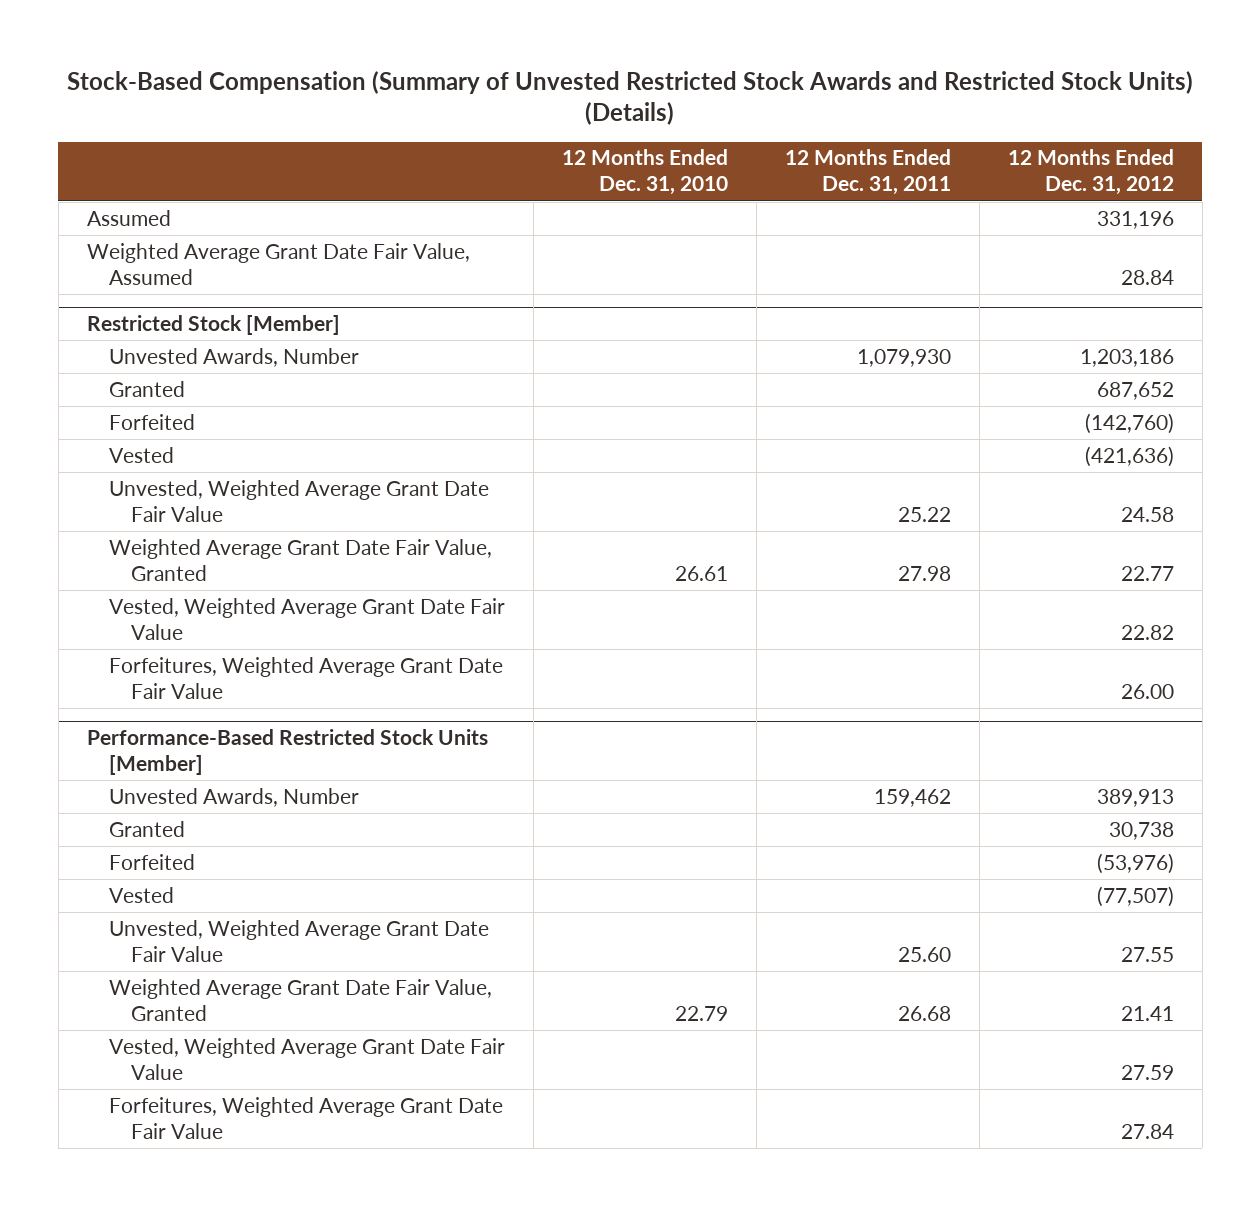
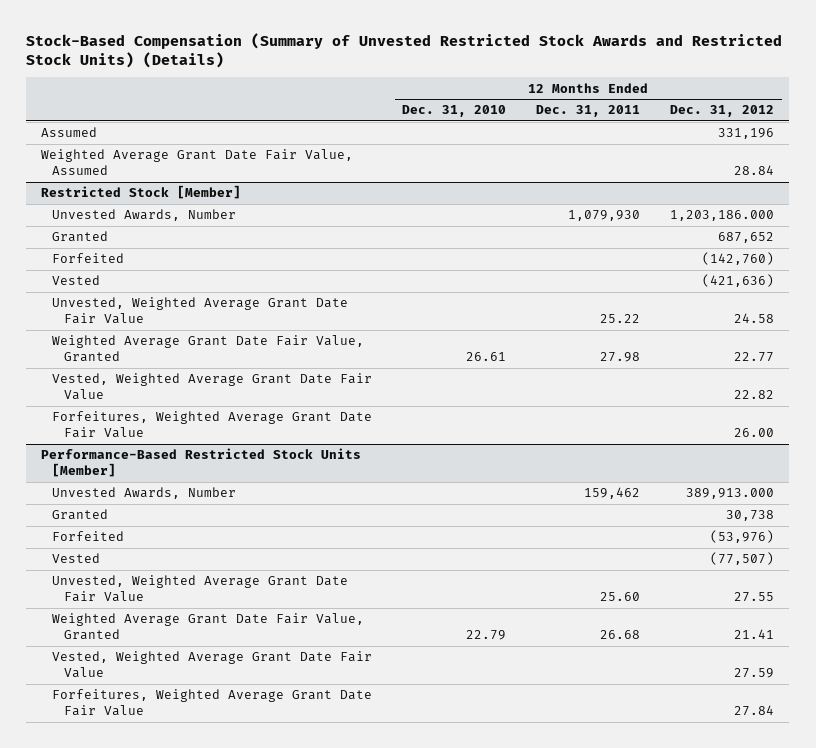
[1079,348,1174,367] 1,203,186 -> [670,210,775,222] 1,203,186.000
[1096,788,1174,807] 389,913 -> [686,488,775,500] 389,913.000

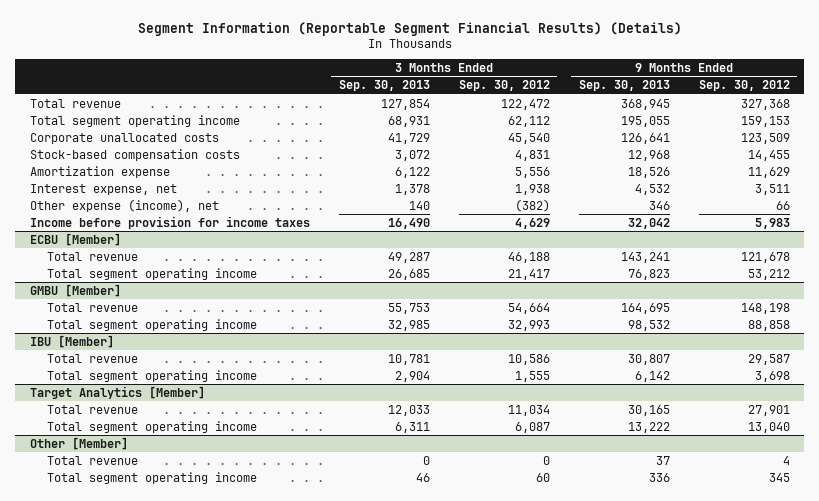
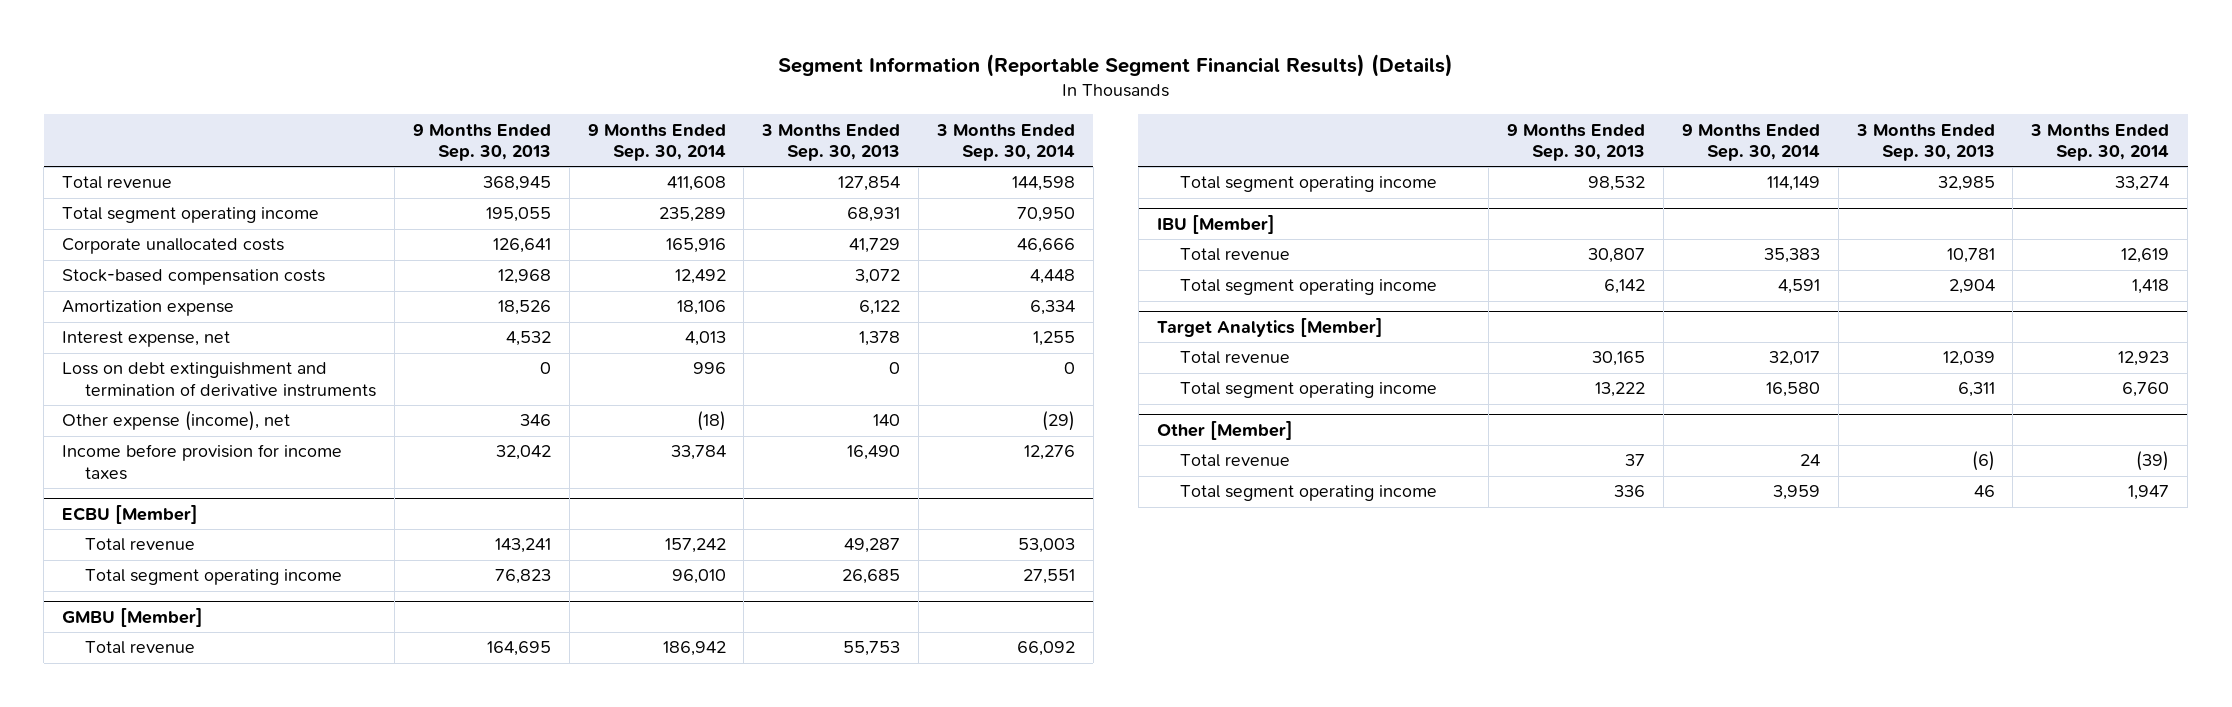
[458,80,550,92] Sep. 30, 2012 -> none
[698,80,790,92] Sep. 30, 2012 -> none
none -> [587,123,726,161] 9 Months Ended Sep. 30, 2014
none -> [935,123,1075,161] 3 Months Ended Sep. 30, 2014
none -> [62,362,377,397] Loss on debt extinguishment and termination of derivative instruments
[387,404,430,416] 12,033 -> [1942,351,1995,367] 12,039
[422,455,430,465] 0 -> [1971,451,1995,472] (6)

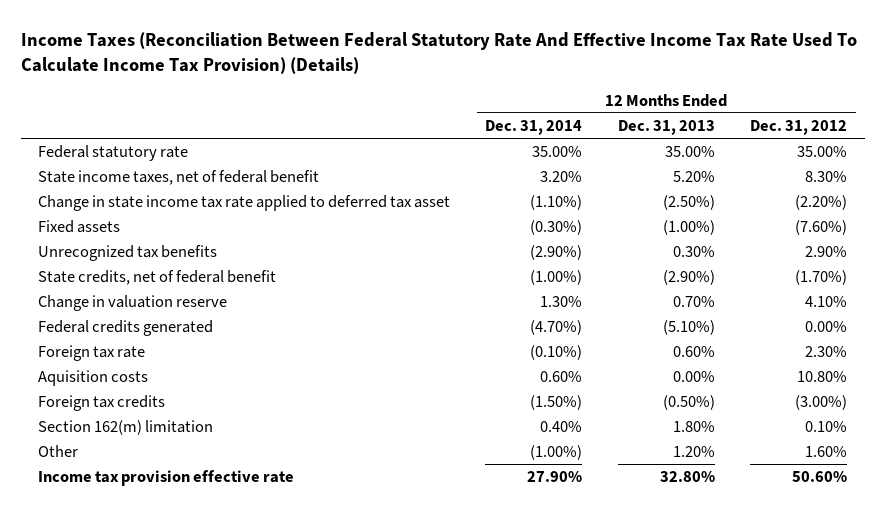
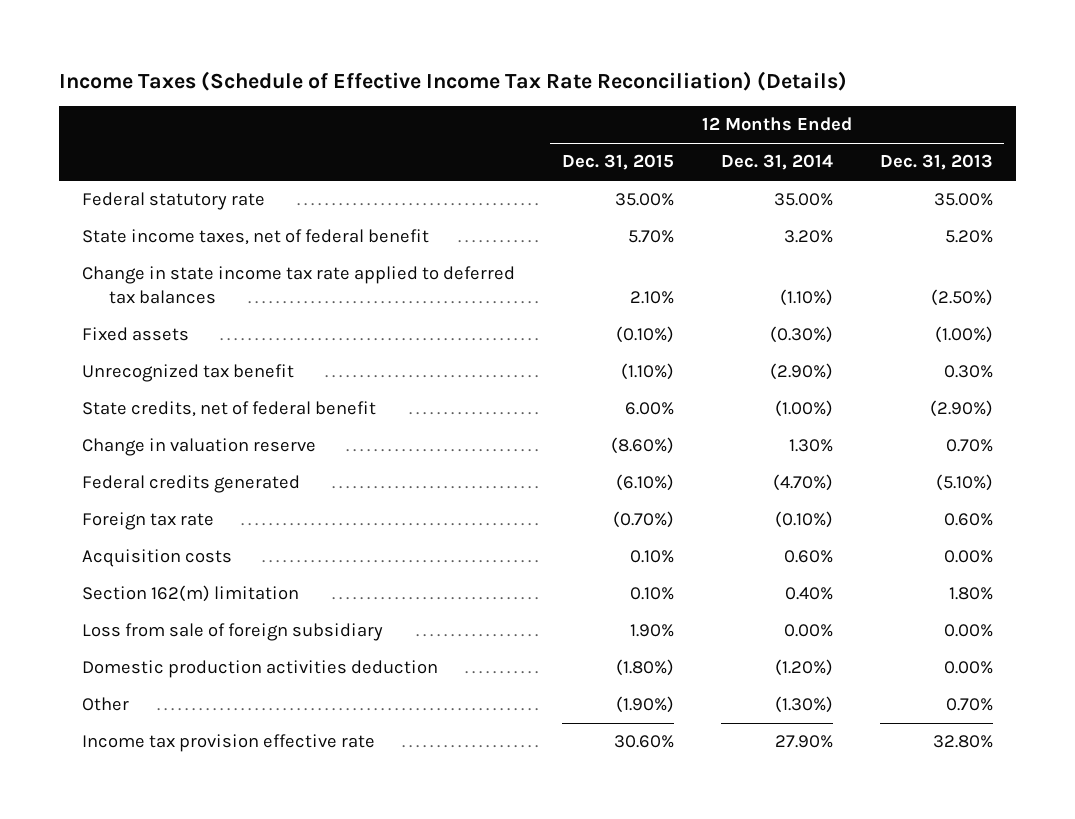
[20,31,857,75] Income Taxes (Reconciliation Between Federal Statutory Rate And Effective Income Tax Rate Used To Calculate Income Tax Provision) (Details) -> [58,70,847,91] Income Taxes (Schedule of Effective Income Tax Rate Reconciliation) (Details)
[749,119,847,135] Dec. 31, 2012 -> none
none -> [561,154,674,171] Dec. 31, 2015
[38,195,451,212] Change in state income tax rate applied to deferred tax asset -> [82,266,516,305] Change in state income tax rate applied to deferred tax balances
[38,245,218,262] Unrecognized tax benefits -> [82,364,295,383] Unrecognized tax benefit
[38,395,166,412] Foreign tax credits -> none
[38,370,149,387] Aquisition costs -> [82,549,233,568] Acquisition costs
none -> [82,623,384,642] Loss from sale of foreign subsidiary
none -> [82,660,439,679] Domestic production activities deduction
[530,445,583,461] (1.00%) -> [774,696,833,714] (1.30%)
[672,446,715,458] 1.20% -> [945,698,993,712] 0.70%

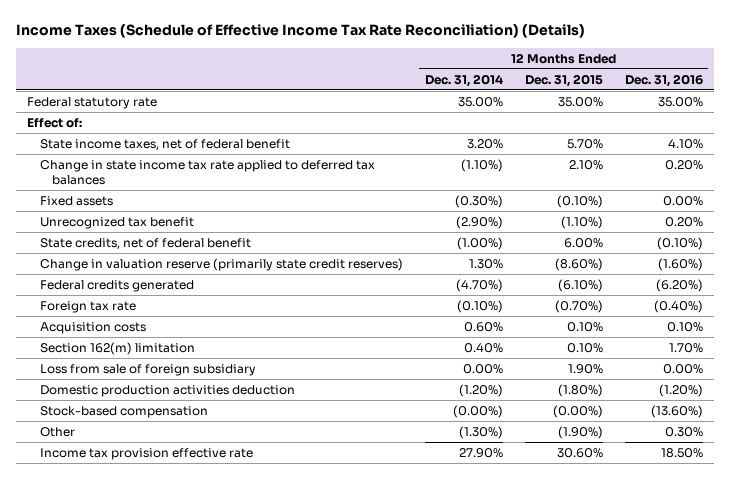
[879,154,993,171] Dec. 31, 2013 -> none
none -> [624,73,703,87] Dec. 31, 2016
none -> [27,118,83,129] Effect of:
[82,438,317,457] Change in valuation reserve -> [39,258,403,272] Change in valuation reserve (primarily state credit reserves)
none -> [39,406,208,419] Stock-based compensation

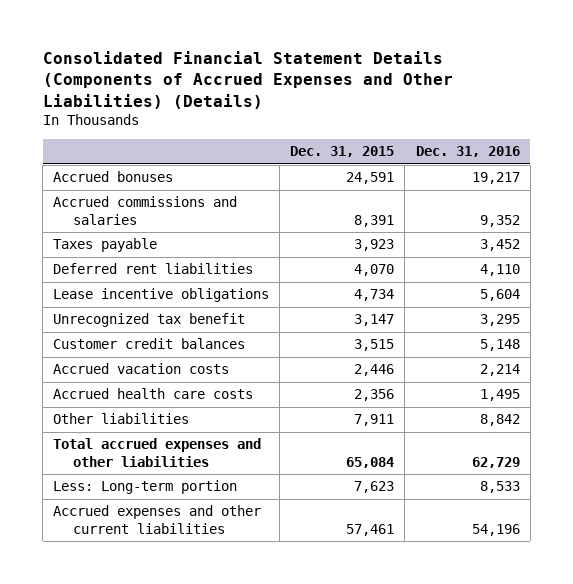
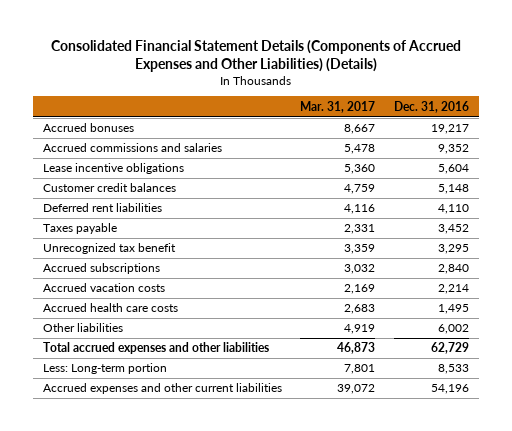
[290,146,395,158] Dec. 31, 2015 -> none
none -> [300,100,376,113] Mar. 31, 2017
[53,263,254,275] Deferred rent liabilities -> [42,203,162,213] Deferred rent liabilities
[53,238,158,253] Taxes payable -> [42,223,117,235] Taxes payable
[53,313,246,328] Unrecognized tax benefit -> [42,243,176,255] Unrecognized tax benefit
none -> [42,263,160,275] Accrued subscriptions
[479,414,520,427] 8,842 -> [438,324,470,335] 6,002

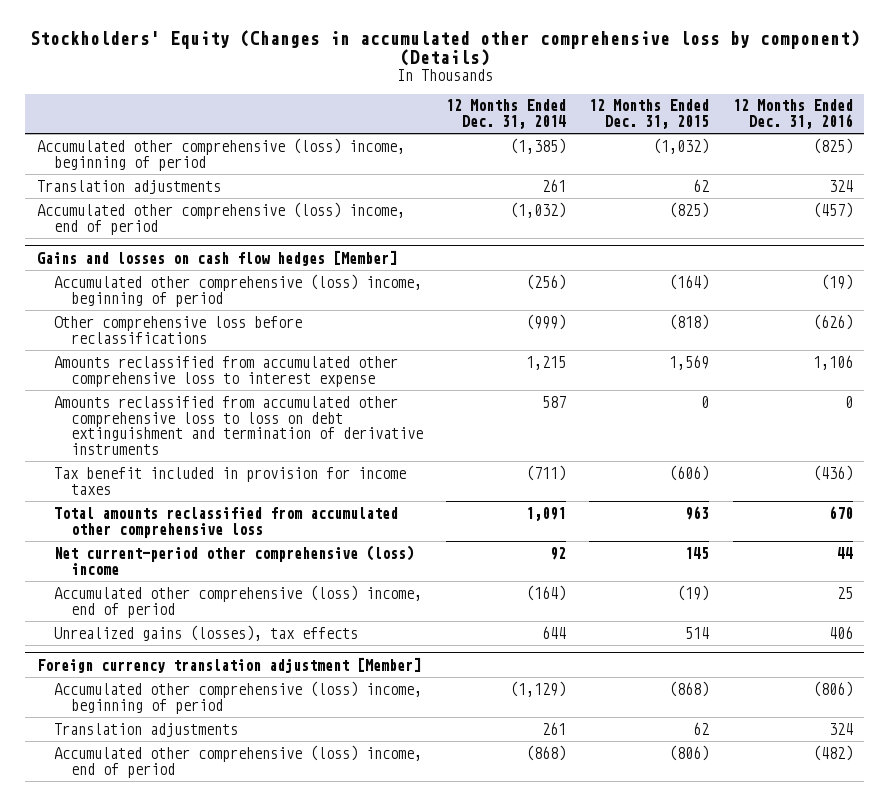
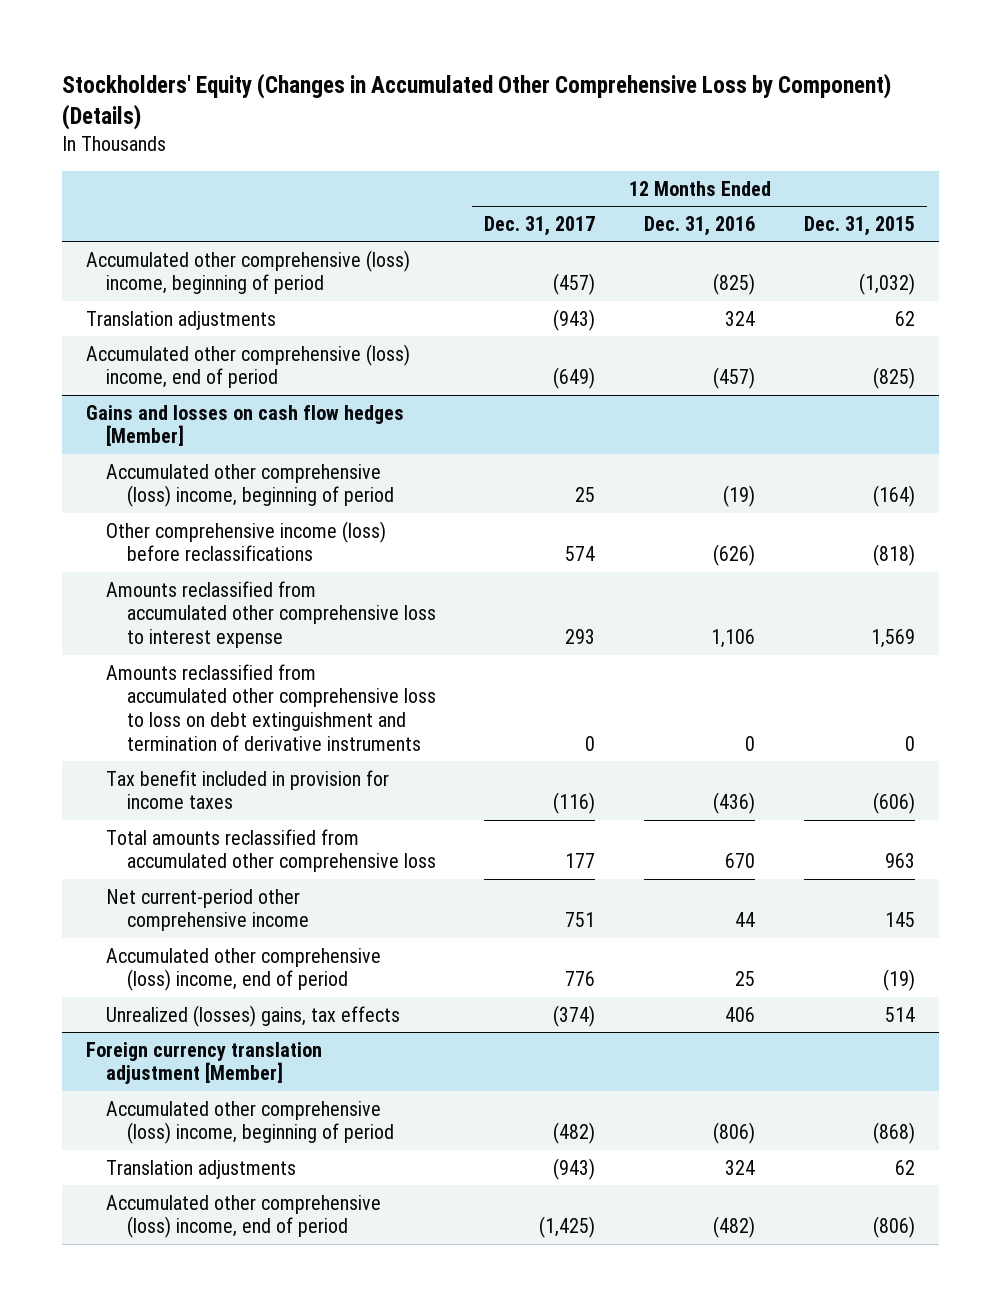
[29,29,860,67] Stockholders' Equity (Changes in accumulated other comprehensive loss by component) (Details) -> [61,72,891,130] Stockholders' Equity (Changes in Accumulated Other Comprehensive Loss by Component) (Details)
[446,99,567,130] 12 Months Ended Dec. 31, 2014 -> none
none -> [484,215,596,236] Dec. 31, 2017
[53,315,302,344] Other comprehensive loss before reclassifications -> [106,520,387,562] Other comprehensive income (loss) before reclassifications
[53,544,414,575] Net current-period other comprehensive (loss) income -> [106,888,309,932] Net current-period other comprehensive income
[53,624,358,641] Unrealized gains (losses), tax effects -> [106,1004,401,1027] Unrealized (losses) gains, tax effects

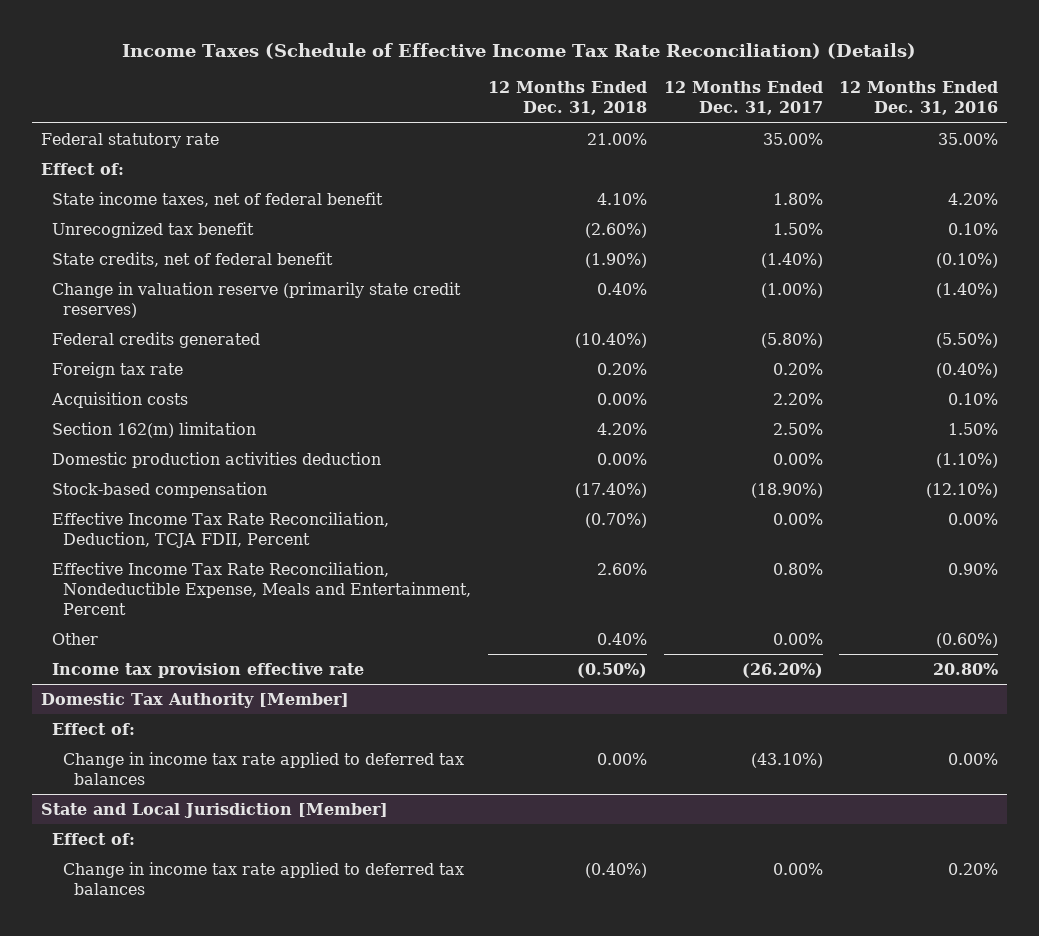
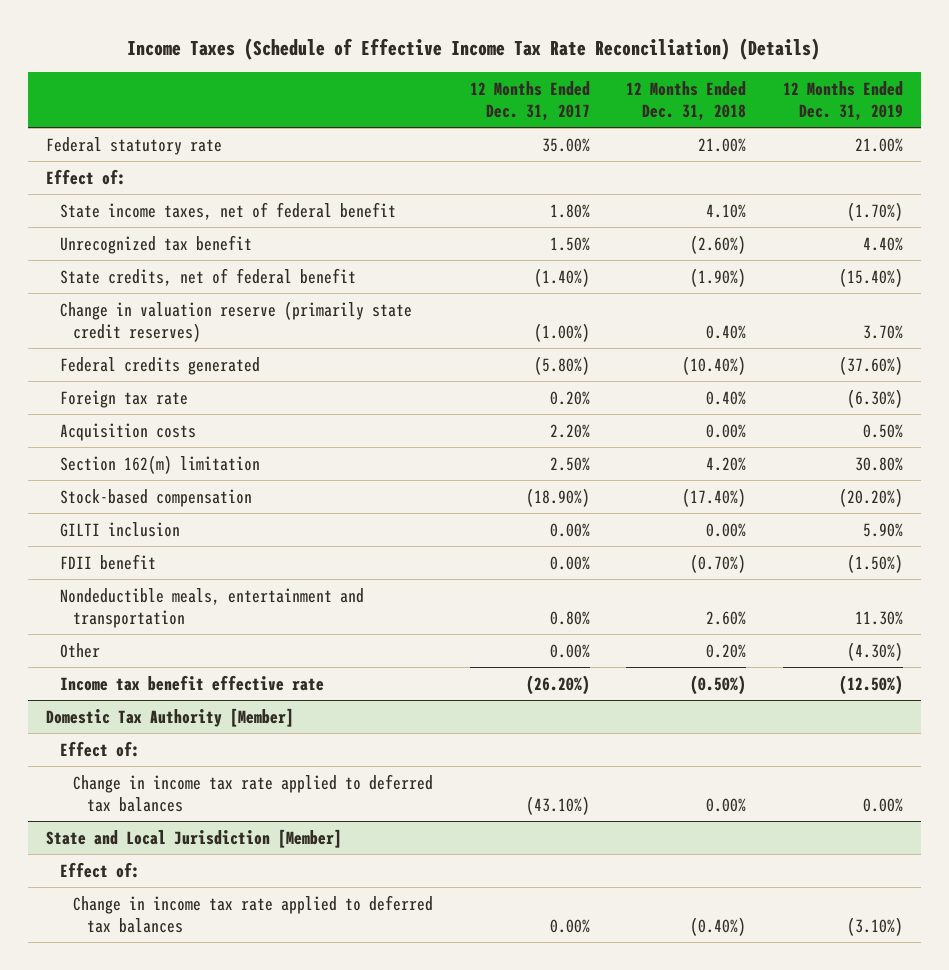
[839,81,999,116] 12 Months Ended Dec. 31, 2016 -> none
none -> [782,80,903,121] 12 Months Ended Dec. 31, 2019
[596,362,647,375] 0.20% -> [706,390,747,405] 0.40%
[51,451,381,468] Domestic production activities deduction -> none
none -> [59,521,180,537] GILTI inclusion
[51,511,389,548] Effective Income Tax Rate Reconciliation, Deduction, TCJA FDII, Percent -> [59,553,156,570] FDII benefit
[51,561,472,615] Effective Income Tax Rate Reconciliation, Nondeductible Expense, Meals and Entertainment, Percent -> [59,587,364,628] Nondeductible meals, entertainment and transportation
[596,632,647,645] 0.40% -> [706,643,747,658] 0.20%
[51,662,364,678] Income tax provision effective rate -> [59,674,324,691] Income tax benefit effective rate

